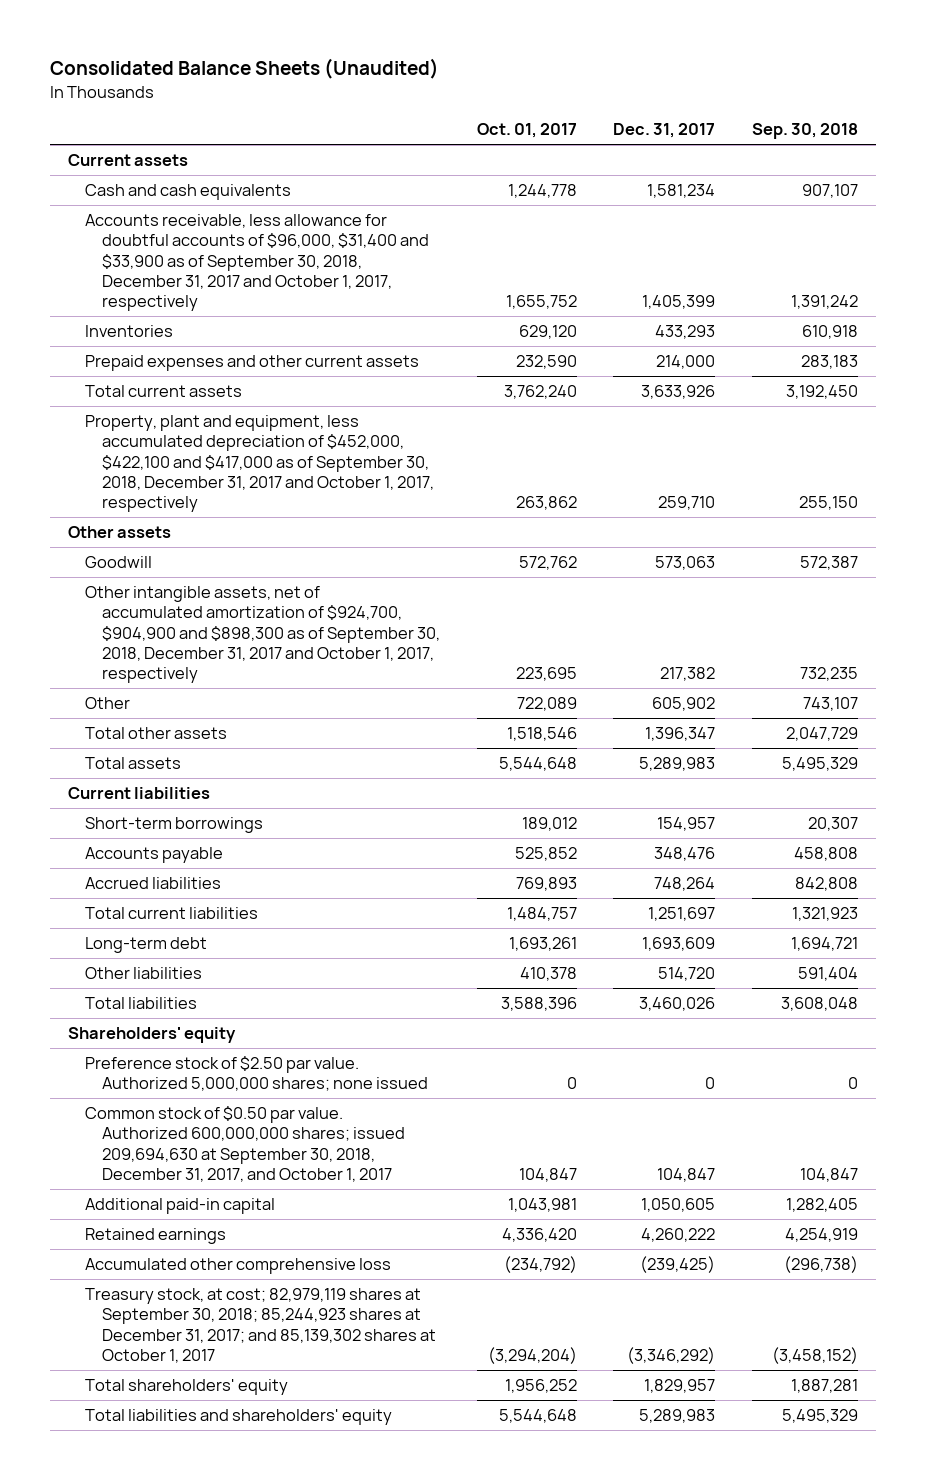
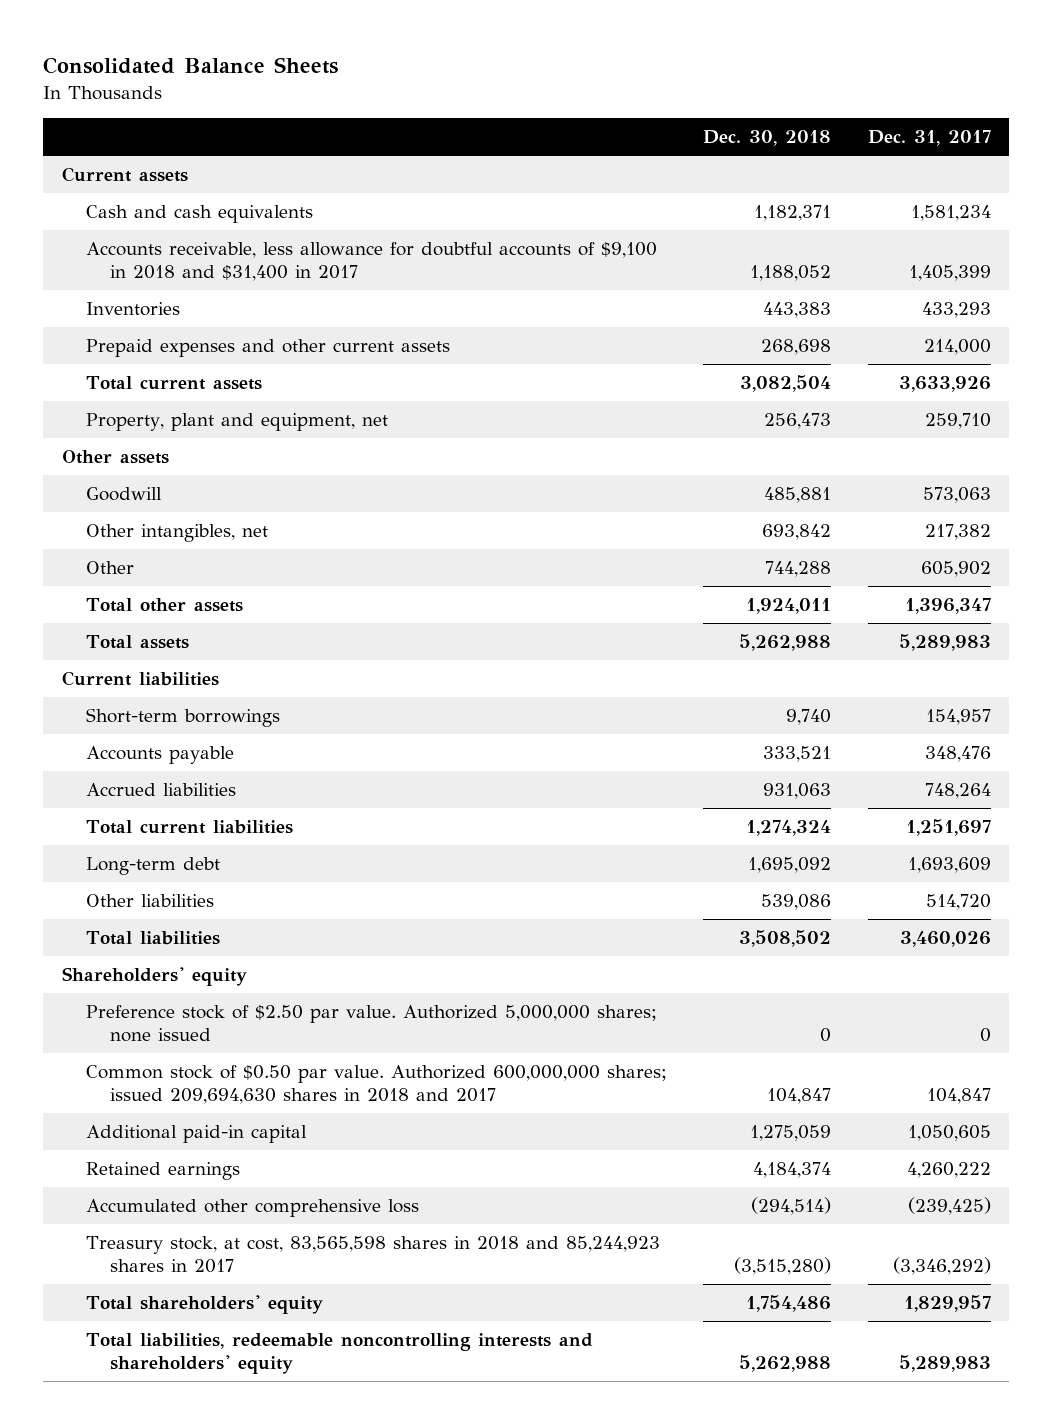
[49,58,439,80] Consolidated Balance Sheets (Unaudited) -> [43,57,339,75] Consolidated Balance Sheets
[476,123,577,139] Oct. 01, 2017 -> none
[751,123,858,140] Sep. 30, 2018 -> none
none -> [703,130,832,147] Dec. 30, 2018
[85,214,430,311] Accounts receivable, less allowance for doubtful accounts of $96,000, $31,400 and $33,900 as of September 30, 2018, December 31, 2017 and October 1, 2017, respectively -> [85,242,657,281] Accounts receivable, less allowance for doubtful accounts of $9,100 in 2018 and $31,400 in 2017
[85,415,435,512] Property, plant and equipment, less accumulated depreciation of $452,000, $422,100 and $417,000 as of September 30, 2018, December 31, 2017 and October 1, 2017, respectively -> [85,413,388,432] Property, plant and equipment, net
[85,586,441,683] Other intangible assets, net of accumulated amortization of $924,700, $904,900 and $898,300 as of September 30, 2018, December 31, 2017 and October 1, 2017, respectively -> [85,524,268,543] Other intangibles, net
[85,1106,406,1182] Common stock of $0.50 par value. Authorized 600,000,000 shares; issued 209,694,630 at September 30, 2018, December 31, 2017, and October 1, 2017 -> [85,1065,667,1104] Common stock of $0.50 par value. Authorized 600,000,000 shares; issued 209,694,630 shares in 2018 and 2017
[85,1288,437,1363] Treasury stock, at cost; 82,979,119 shares at September 30, 2018; 85,244,923 shares at December 31, 2017; and 85,139,302 shares at October 1, 2017 -> [85,1236,660,1273] Treasury stock, at cost, 83,565,598 shares in 2018 and 85,244,923 shares in 2017
[85,1409,393,1426] Total liabilities and shareholders' equity -> [85,1333,593,1374] Total liabilities, redeemable noncontrolling interests and shareholders' equity

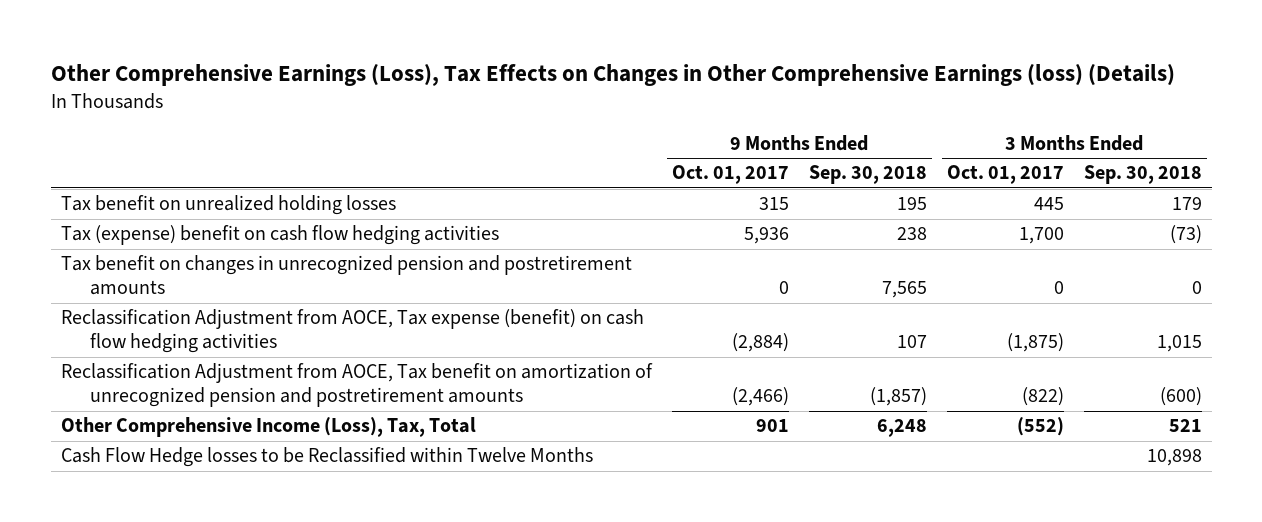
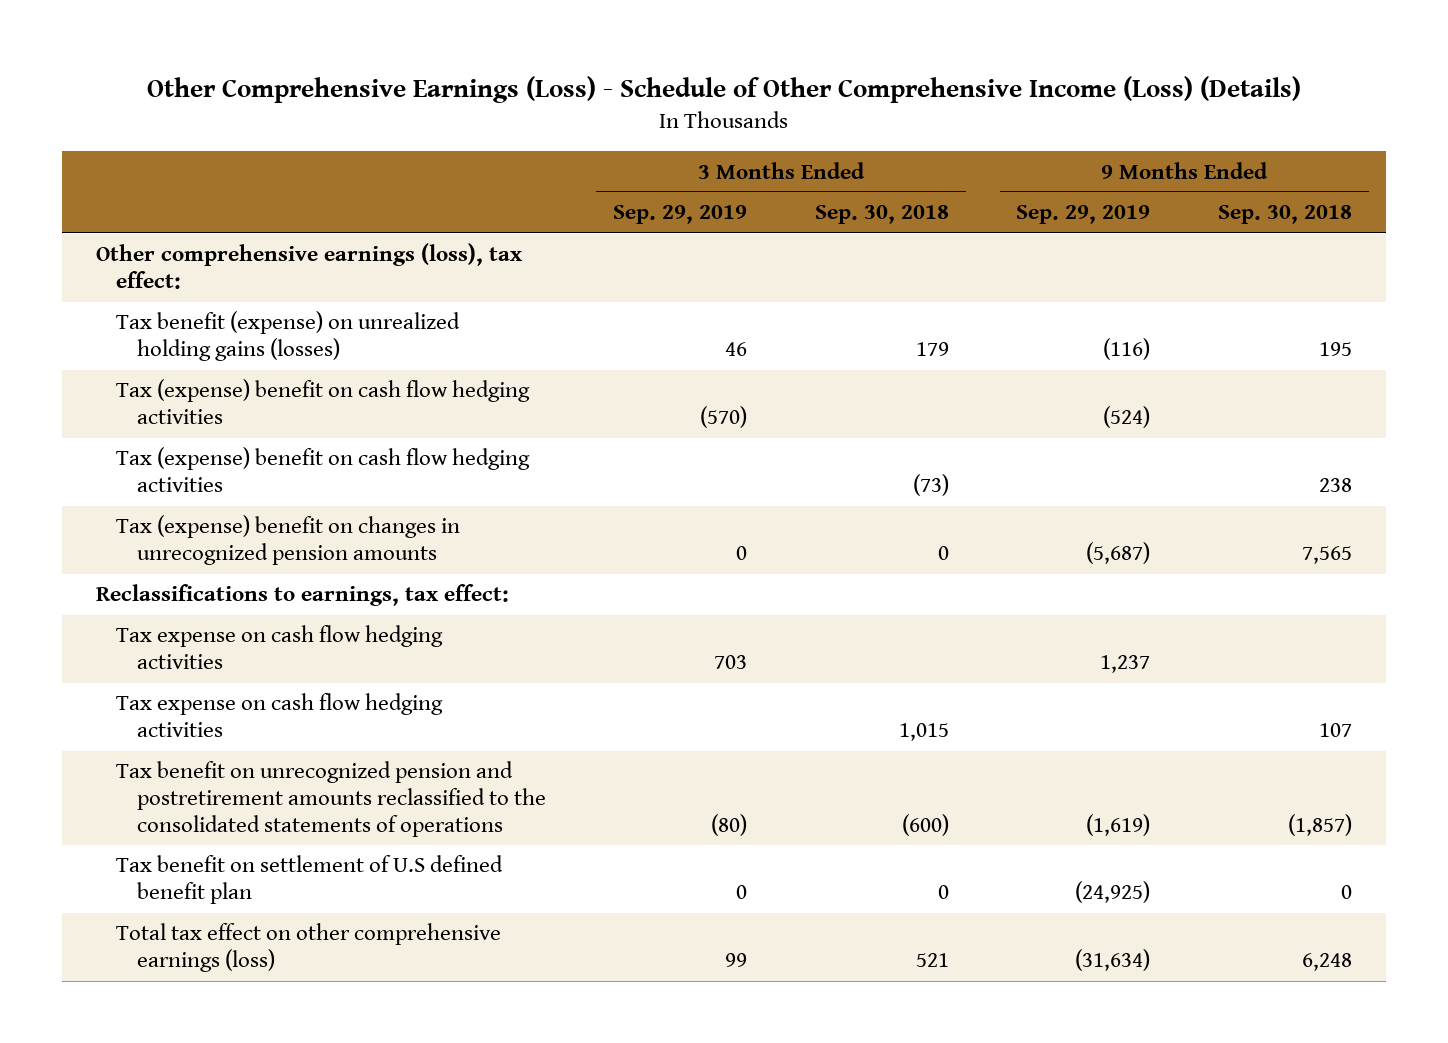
[50,64,1175,87] Other Comprehensive Earnings (Loss), Tax Effects on Changes in Other Comprehensive Earnings (loss) (Details) -> [146,76,1301,104] Other Comprehensive Earnings (Loss) - Schedule of Other Comprehensive Income (Loss) (Details)
[671,165,789,185] Oct. 01, 2017 -> none
[946,165,1064,185] Oct. 01, 2017 -> none
none -> [613,205,748,225] Sep. 29, 2019
none -> [1016,205,1151,225] Sep. 29, 2019
none -> [95,243,522,290] Other comprehensive earnings (loss), tax effect:
[60,195,396,216] Tax benefit on unrealized holding losses -> [116,311,461,362] Tax benefit (expense) on unrealized holding gains (losses)
none -> [116,379,531,425] Tax (expense) benefit on cash flow hedging activities
[60,447,593,468] Cash Flow Hedge losses to be Reclassified within Twelve Months -> none
[60,255,632,296] Tax benefit on changes in unrecognized pension and postretirement amounts -> [116,515,461,566] Tax (expense) benefit on changes in unrecognized pension amounts
none -> [95,584,509,607] Reclassifications to earnings, tax effect:
none -> [116,625,444,670] Tax expense on cash flow hedging activities
[60,309,644,354] Reclassification Adjustment from AOCE, Tax expense (benefit) on cash flow hedging activities -> [116,693,444,738] Tax expense on cash flow hedging activities
[60,363,653,408] Reclassification Adjustment from AOCE, Tax benefit on amortization of unrecognized pension and postretirement amounts -> [116,761,546,838] Tax benefit on unrecognized pension and postretirement amounts reclassified to the consolidated statements of operations
none -> [116,855,504,905] Tax benefit on settlement of U.S defined benefit plan
[60,417,476,438] Other Comprehensive Income (Loss), Tax, Total -> [116,923,502,973] Total tax effect on other comprehensive earnings (loss)

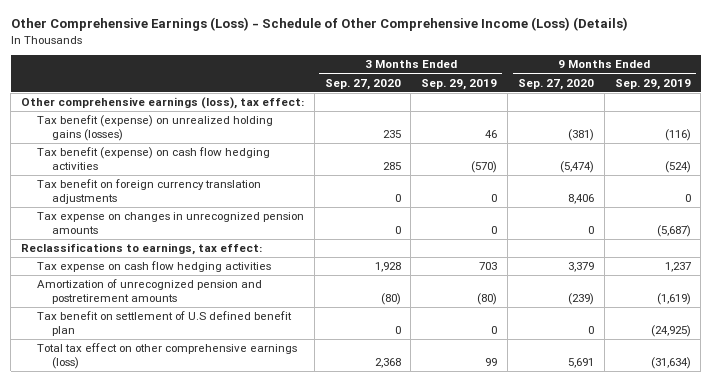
[814,205,949,225] Sep. 30, 2018 -> none
[1218,205,1353,225] Sep. 30, 2018 -> none
none -> [324,78,401,90] Sep. 27, 2020
none -> [517,78,594,90] Sep. 27, 2020
[116,447,531,493] Tax (expense) benefit on cash flow hedging activities -> none
[116,379,531,425] Tax (expense) benefit on cash flow hedging activities -> [36,147,270,170] Tax benefit (expense) on cash flow hedging activities
none -> [36,179,261,204] Tax benefit on foreign currency translation adjustments
[116,515,461,566] Tax (expense) benefit on changes in unrecognized pension amounts -> [36,212,304,234] Tax expense on changes in unrecognized pension amounts
[116,693,444,738] Tax expense on cash flow hedging activities -> none
[116,761,546,838] Tax benefit on unrecognized pension and postretirement amounts reclassified to the consolidated statements of operations -> [36,279,262,304] Amortization of unrecognized pension and postretirement amounts

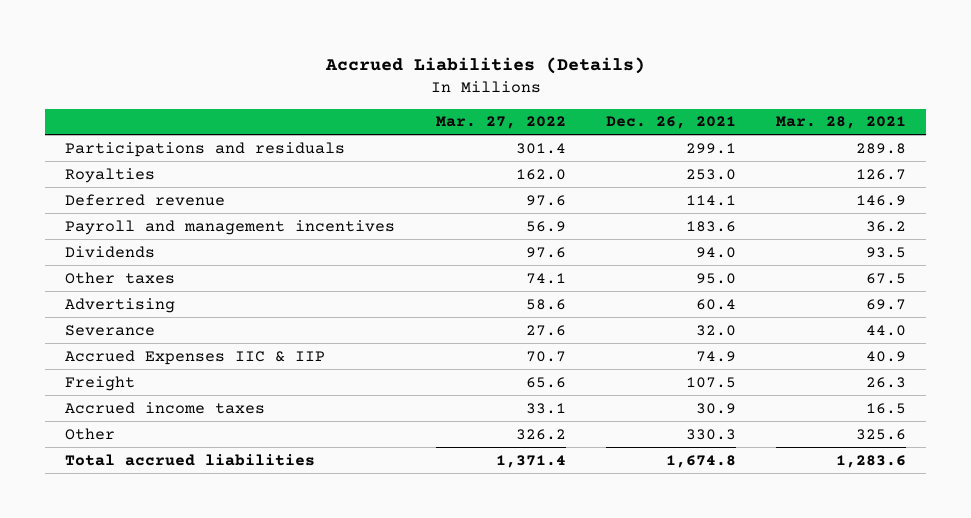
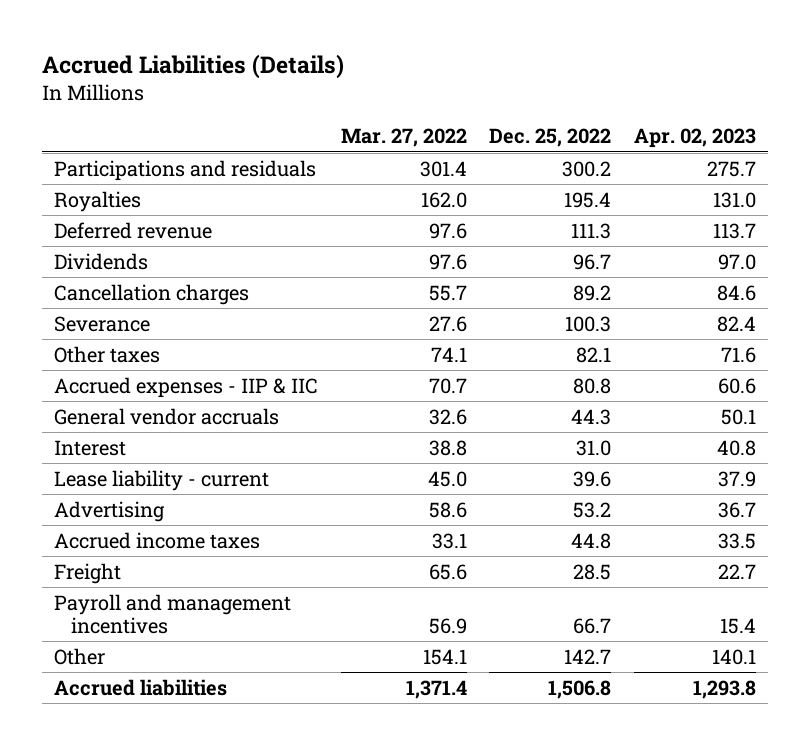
[605,116,736,130] Dec. 26, 2021 -> none
[776,116,907,130] Mar. 28, 2021 -> none
none -> [489,128,612,148] Dec. 25, 2022
none -> [634,128,757,149] Apr. 02, 2023
none -> [53,283,249,305] Cancellation charges
[65,324,156,336] Severance -> [53,315,150,332] Severance
none -> [53,376,318,398] Accrued expenses - IIP & IIC
none -> [53,407,279,425] General vendor accruals
none -> [53,439,126,456] Interest
none -> [53,469,269,491] Lease liability - current
[65,349,326,365] Accrued Expenses IIC & IIP -> none
[65,375,136,391] Freight -> [53,562,121,584] Freight
[65,219,396,235] Payroll and management incentives -> [53,593,291,634] Payroll and management incentives
[515,428,566,440] 326.2 -> [422,648,467,665] 154.1
[65,453,316,466] Total accrued liabilities -> [53,678,227,696] Accrued liabilities

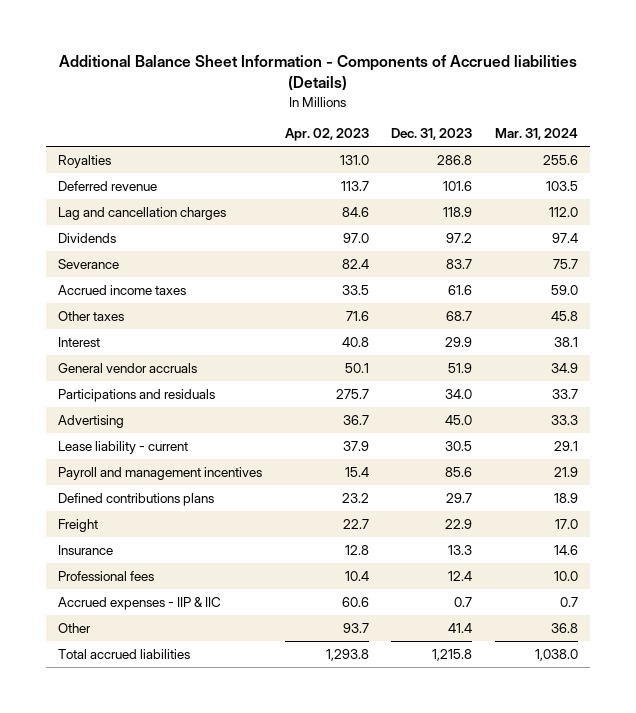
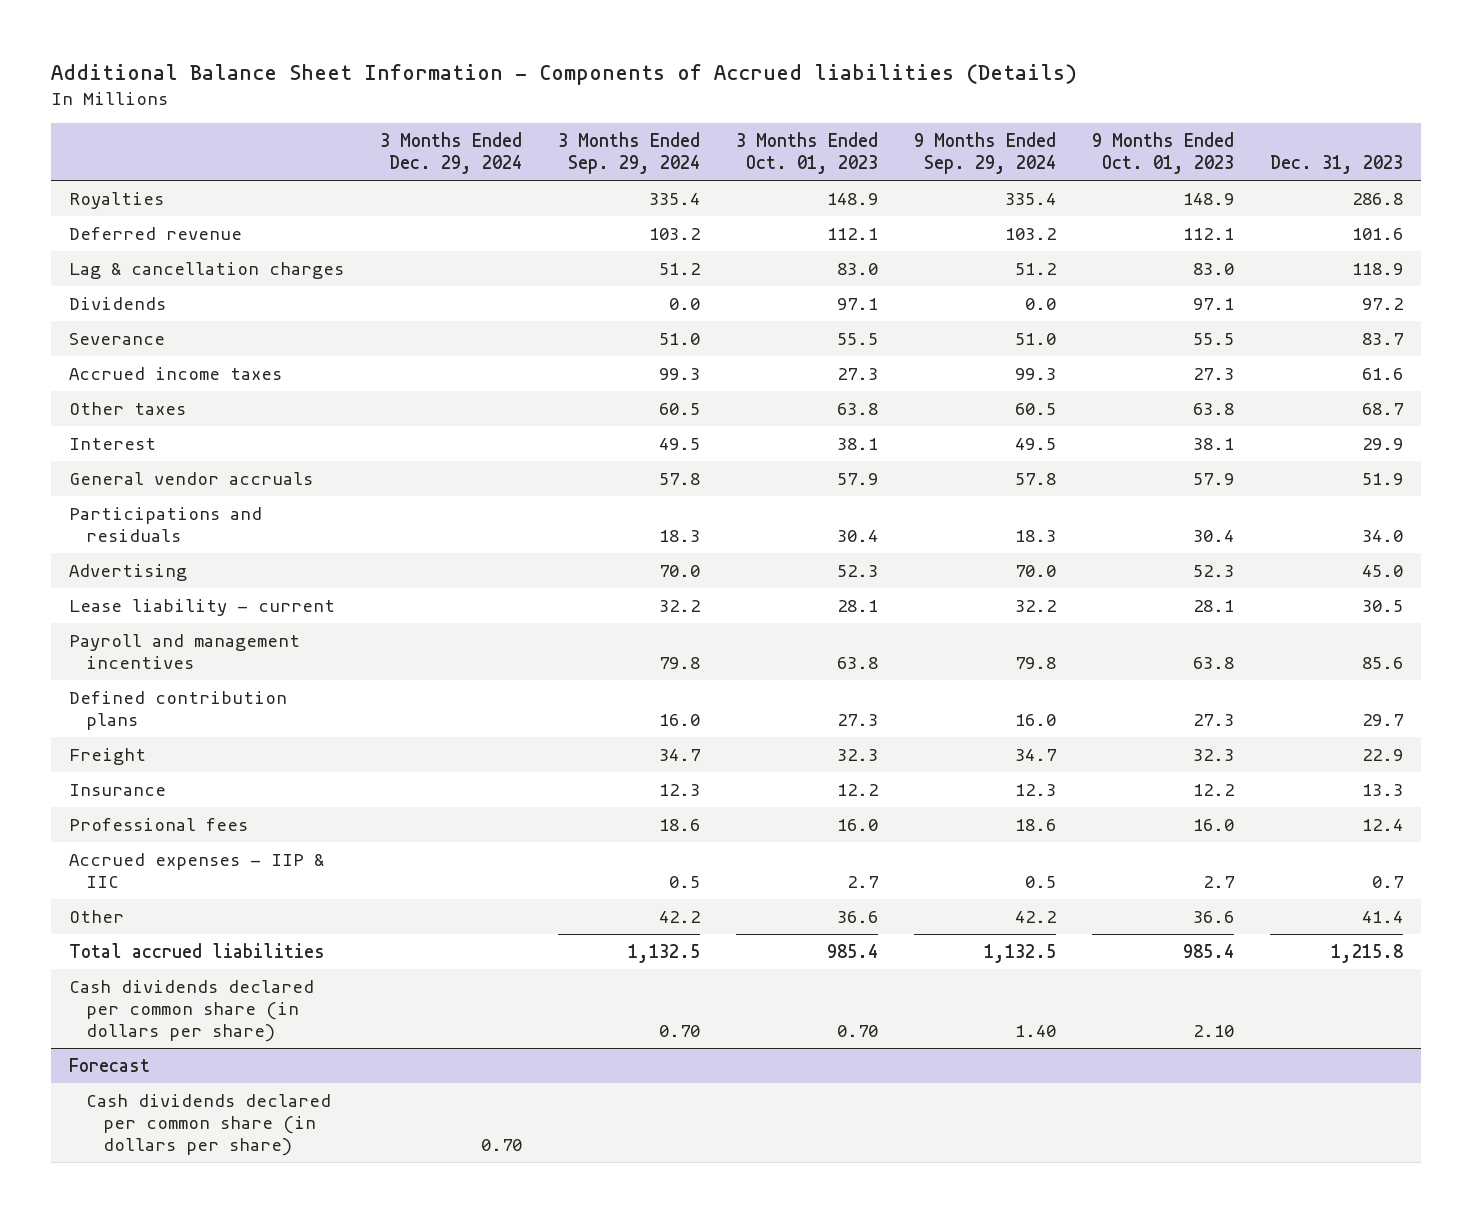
[284,128,369,142] Apr. 02, 2023 -> none
[495,128,579,141] Mar. 31, 2024 -> none
none -> [379,132,522,175] 3 Months Ended Dec. 29, 2024
none -> [557,132,700,175] 3 Months Ended Sep. 29, 2024
none -> [735,132,878,175] 3 Months Ended Oct. 01, 2023
none -> [913,132,1056,175] 9 Months Ended Sep. 29, 2024
none -> [1091,132,1234,175] 9 Months Ended Oct. 01, 2023
[57,206,226,220] Lag and cancellation charges -> [68,261,344,279] Lag & cancellation charges
[57,492,214,506] Defined contributions plans -> [68,690,287,730] Defined contribution plans
none -> [68,979,314,1043] Cash dividends declared per common share (in dollars per share)
none -> [68,1057,150,1072] Forecast
none -> [86,1093,332,1157] Cash dividends declared per common share (in dollars per share)

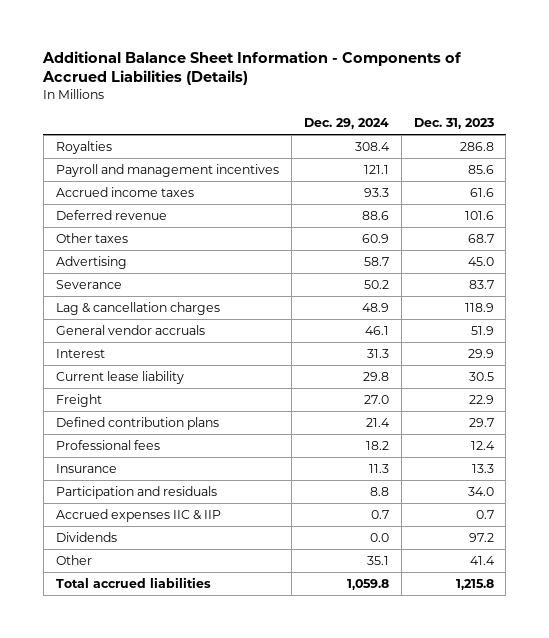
[50,63,1077,85] Additional Balance Sheet Information - Components of Accrued liabilities (Details) -> [42,50,463,85] Additional Balance Sheet Information - Components of Accrued Liabilities (Details)
[379,132,522,175] 3 Months Ended Dec. 29, 2024 -> none
[557,132,700,175] 3 Months Ended Sep. 29, 2024 -> none
[735,132,878,175] 3 Months Ended Oct. 01, 2023 -> none
[913,132,1056,175] 9 Months Ended Sep. 29, 2024 -> none
[1091,132,1234,175] 9 Months Ended Oct. 01, 2023 -> none
none -> [303,118,389,130] Dec. 29, 2024
[68,633,300,669] Payroll and management incentives -> [55,163,279,177] Payroll and management incentives
[68,226,242,240] Deferred revenue -> [55,209,167,220] Deferred revenue
[68,506,262,542] Participations and residuals -> none
[68,332,165,345] Severance -> [55,279,122,289] Severance
[68,261,344,279] Lag & cancellation charges -> [55,301,220,315] Lag & cancellation charges
[68,471,313,485] General vendor accruals -> [55,324,205,335] General vendor accruals
[68,437,156,450] Interest -> [55,348,105,358] Interest
[68,598,335,616] Lease liability - current -> [55,370,184,384] Current lease liability
[68,690,287,730] Defined contribution plans -> [55,416,219,430] Defined contribution plans
[68,783,166,796] Insurance -> [55,463,117,473] Insurance
none -> [55,485,217,499] Participation and residuals
[68,852,324,888] Accrued expenses - IIP & IIC -> [55,508,221,522] Accrued expenses IIC & IIP
[68,296,166,310] Dividends -> [55,531,117,542] Dividends
[68,979,314,1043] Cash dividends declared per common share (in dollars per share) -> none
[68,1057,150,1072] Forecast -> none
[86,1093,332,1157] Cash dividends declared per common share (in dollars per share) -> none

